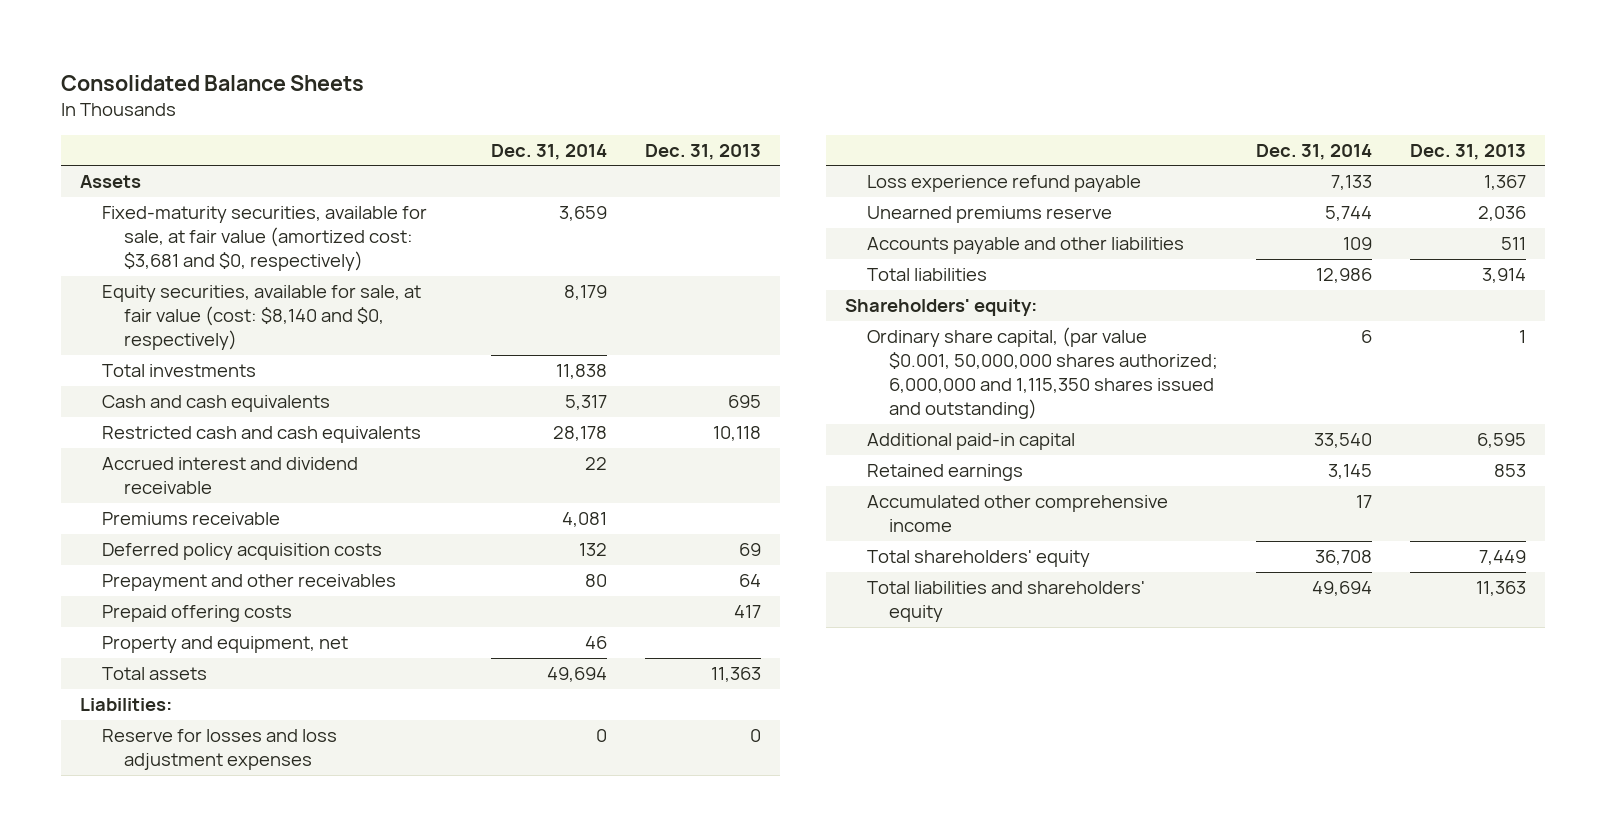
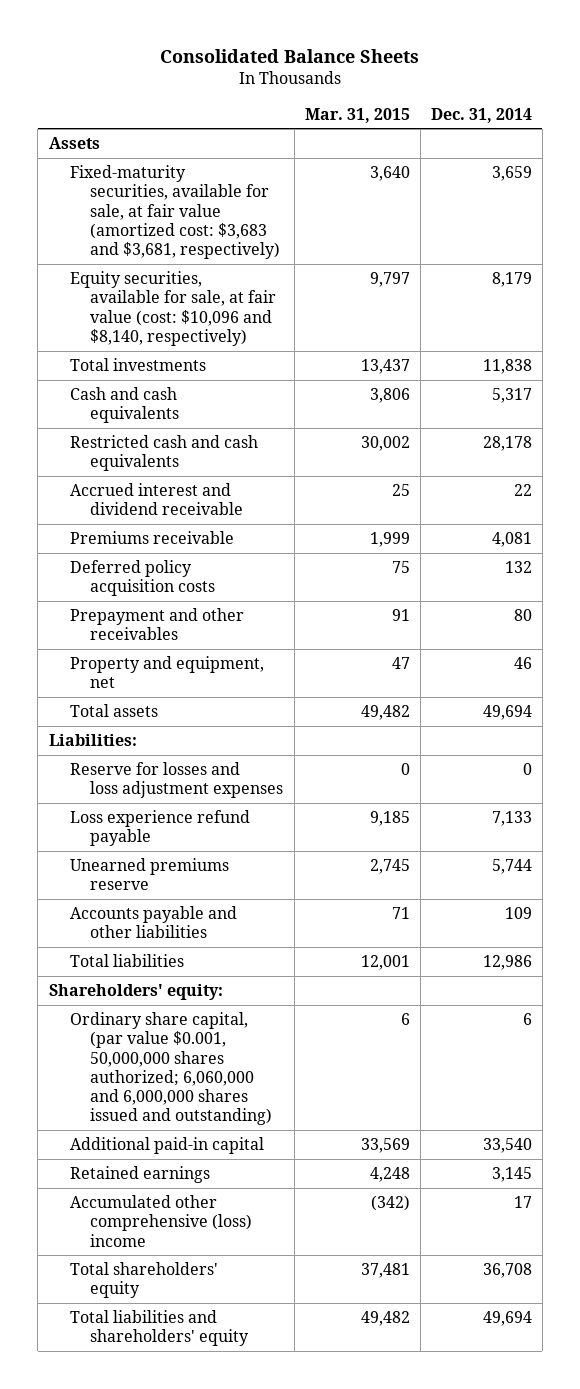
[644,143,761,160] Dec. 31, 2013 -> none
none -> [304,107,410,123] Mar. 31, 2015
[102,206,428,272] Fixed-maturity securities, available for sale, at fair value (amortized cost: $3,681 and $0, respectively) -> [69,165,281,260] Fixed-maturity securities, available for sale, at fair value (amortized cost: $3,683 and $3,681, respectively)
[102,285,422,351] Equity securities, available for sale, at fair value (cost: $8,140 and $0, respectively) -> [69,271,277,346] Equity securities, available for sale, at fair value (cost: $10,096 and $8,140, respectively)
[102,605,293,623] Prepaid offering costs -> none
[867,327,1218,420] Ordinary share capital, (par value $0.001, 50,000,000 shares authorized; 6,000,000 and 1,115,350 shares issued and outstanding) -> [69,1012,273,1126] Ordinary share capital, (par value $0.001, 50,000,000 shares authorized; 6,060,000 and 6,000,000 shares issued and outstanding)
[867,495,1169,533] Accumulated other comprehensive income -> [69,1195,253,1247] Accumulated other comprehensive (loss) income

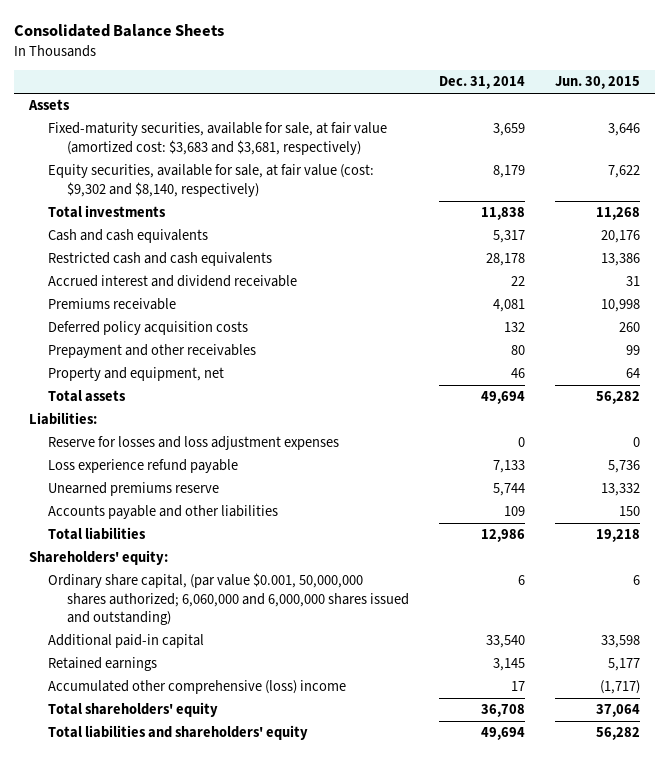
[304,107,410,123] Mar. 31, 2015 -> none
none -> [554,76,640,90] Jun. 30, 2015
[69,271,277,346] Equity securities, available for sale, at fair value (cost: $10,096 and $8,140, respectively) -> [47,164,374,197] Equity securities, available for sale, at fair value (cost: $9,302 and $8,140, respectively)

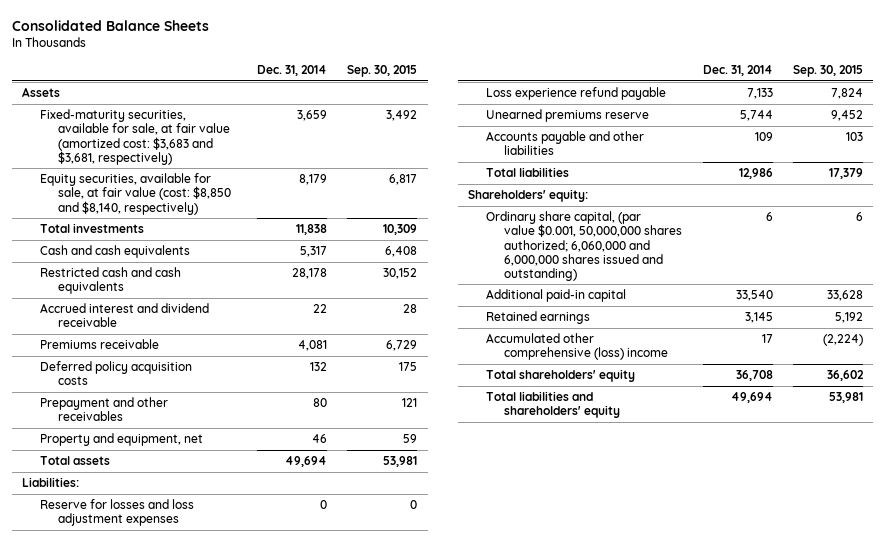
[554,76,640,90] Jun. 30, 2015 -> none
none -> [347,65,418,78] Sep. 30, 2015
[47,164,374,197] Equity securities, available for sale, at fair value (cost: $9,302 and $8,140, respectively) -> [40,173,232,215] Equity securities, available for sale, at fair value (cost: $8,850 and $8,140, respectively)

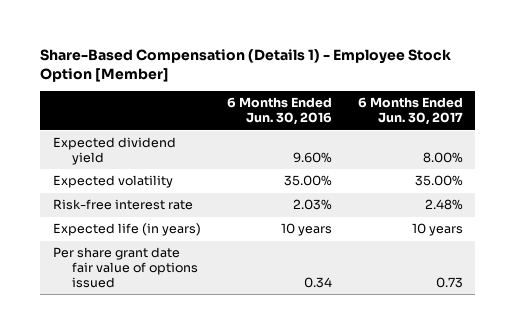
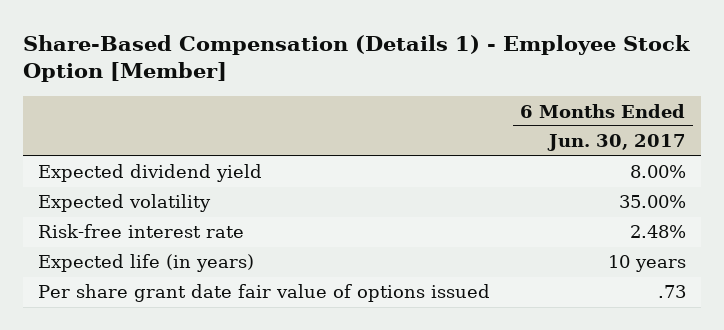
[226,97,332,126] 6 Months Ended Jun. 30, 2016 -> none
[435,276,463,288] 0.73 -> [657,285,686,299] .73

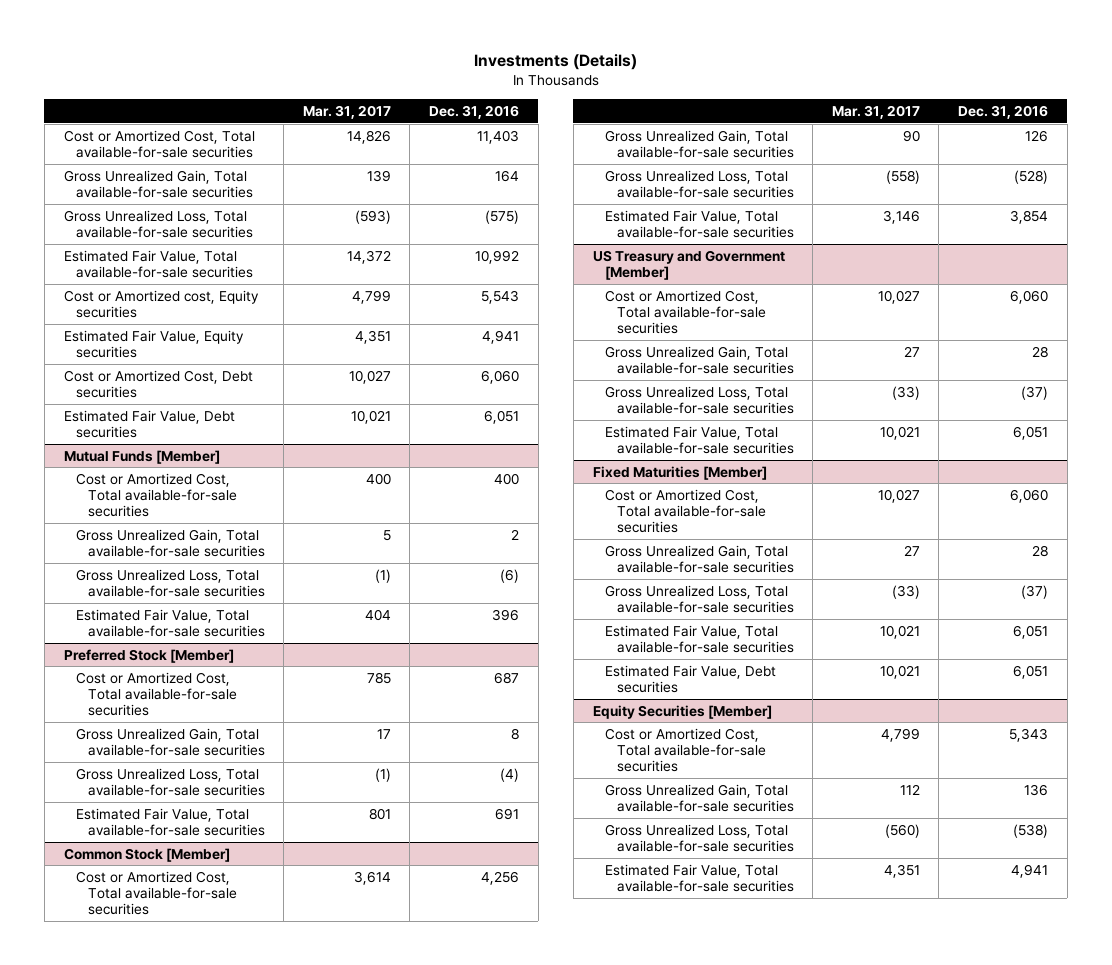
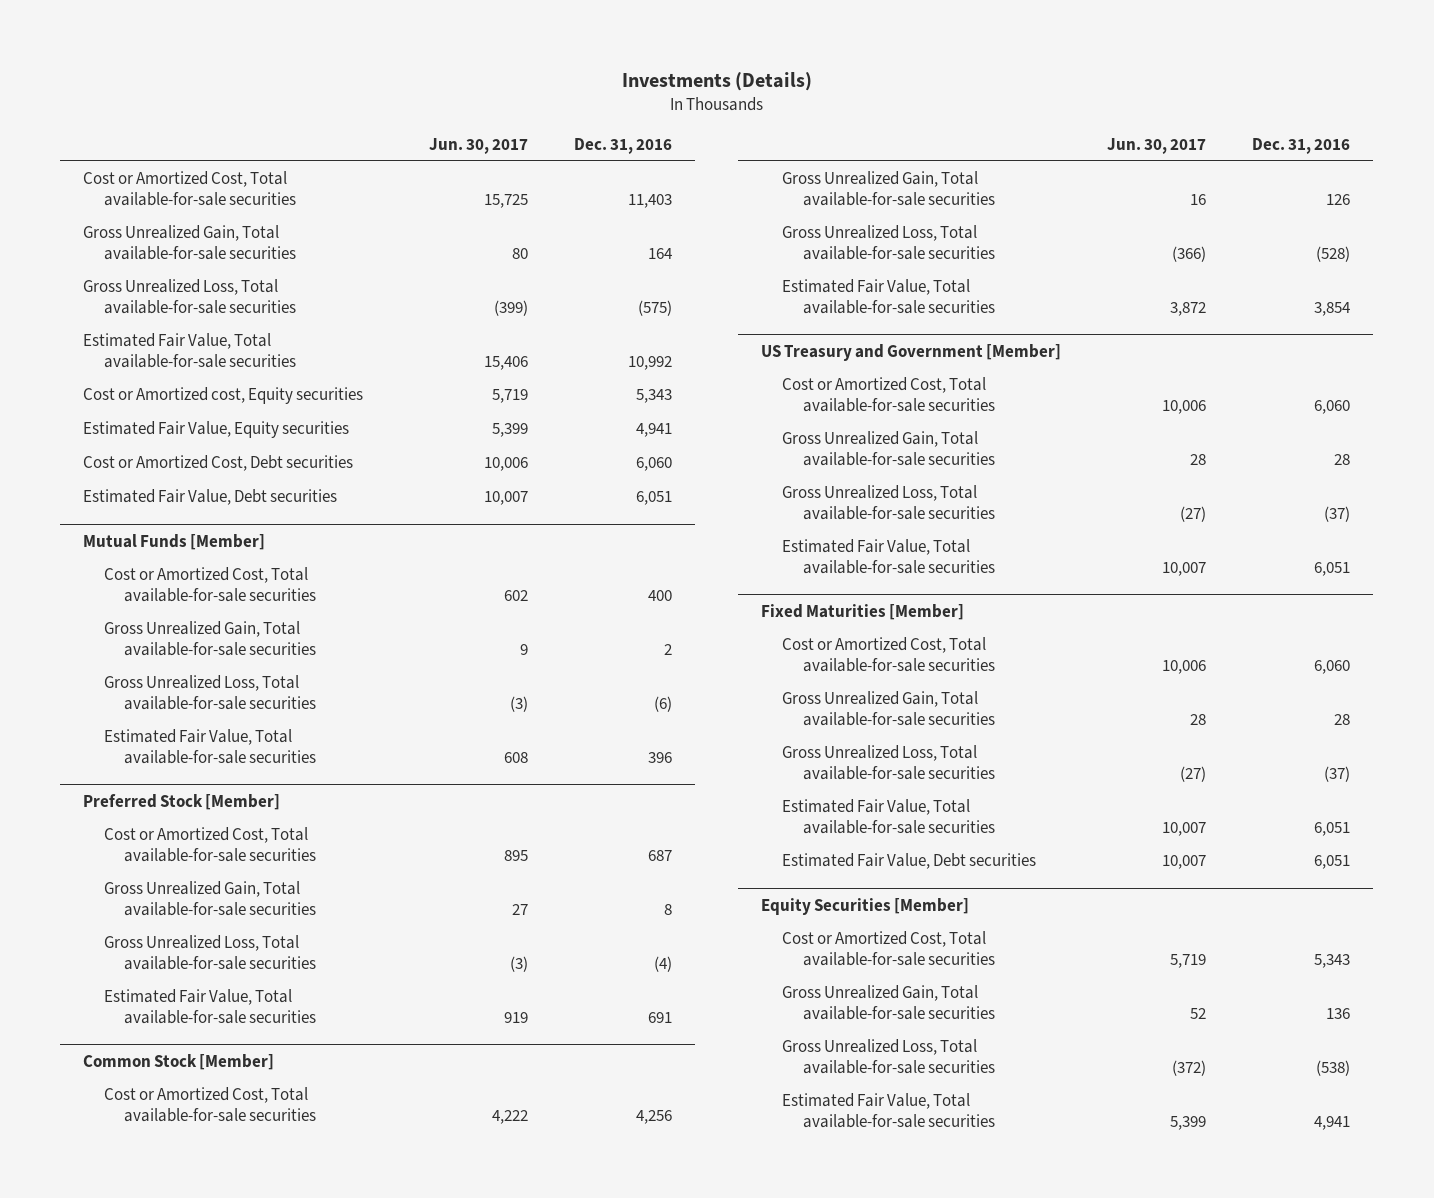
[302,105,391,120] Mar. 31, 2017 -> none
none -> [429,137,529,154] Jun. 30, 2017
[481,289,520,304] 5,543 -> [636,389,673,404] 5,343

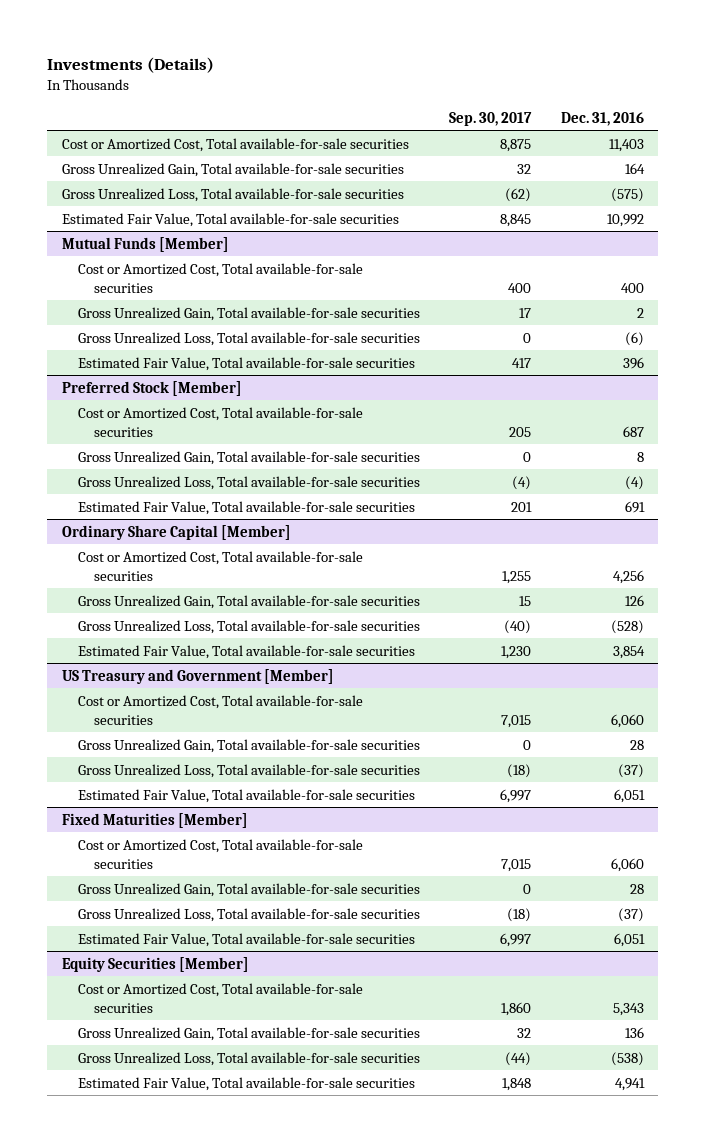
[429,137,529,154] Jun. 30, 2017 -> none
none -> [449,111,533,126] Sep. 30, 2017
[83,387,364,405] Cost or Amortized cost, Equity securities -> none
[83,421,350,439] Estimated Fair Value, Equity securities -> none
[83,455,354,472] Cost or Amortized Cost, Debt securities -> none
[83,489,338,506] Estimated Fair Value, Debt securities -> none
[83,1053,275,1070] Common Stock [Member] -> [61,524,291,540] Ordinary Share Capital [Member]
[781,853,1036,870] Estimated Fair Value, Debt securities -> none

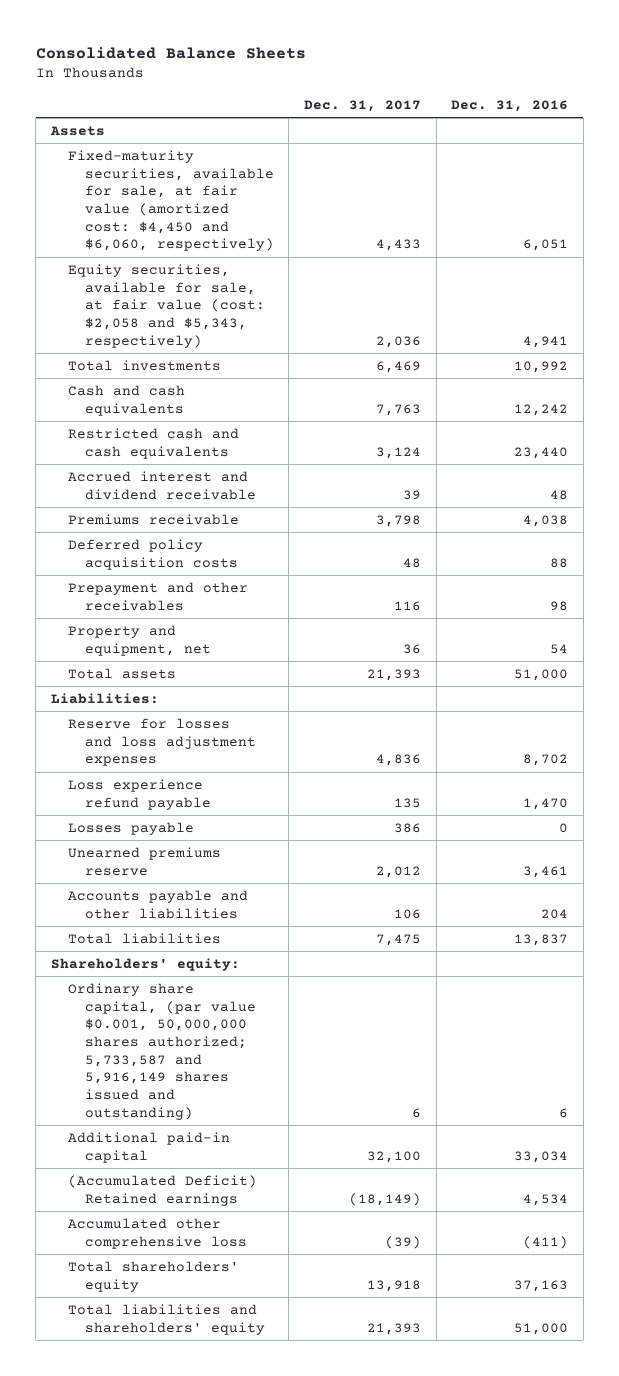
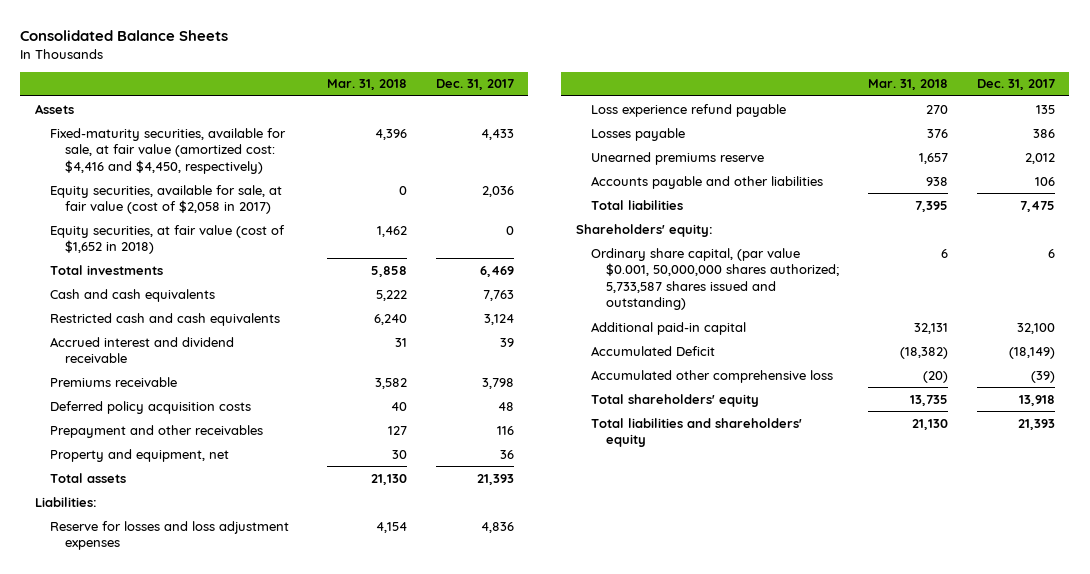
[451,99,569,112] Dec. 31, 2016 -> none
none -> [327,79,408,91] Mar. 31, 2018
[67,149,274,252] Fixed-maturity securities, available for sale, at fair value (amortized cost: $4,450 and $6,060, respectively) -> [50,127,287,174] Fixed-maturity securities, available for sale, at fair value (amortized cost: $4,416 and $4,450, respectively)
[67,263,265,348] Equity securities, available for sale, at fair value (cost: $2,058 and $5,343, respectively) -> [50,184,283,215] Equity securities, available for sale, at fair value (cost of $2,058 in 2017)
none -> [50,224,286,255] Equity securities, at fair value (cost of $1,652 in 2018)
[67,982,256,1120] Ordinary share capital, (par value $0.001, 50,000,000 shares authorized; 5,733,587 and 5,916,149 shares issued and outstanding) -> [590,247,840,311] Ordinary share capital, (par value $0.001, 50,000,000 shares authorized; 5,733,587 shares issued and outstanding)
[67,1174,257,1206] (Accumulated Deficit) Retained earnings -> [590,345,715,356] Accumulated Deficit

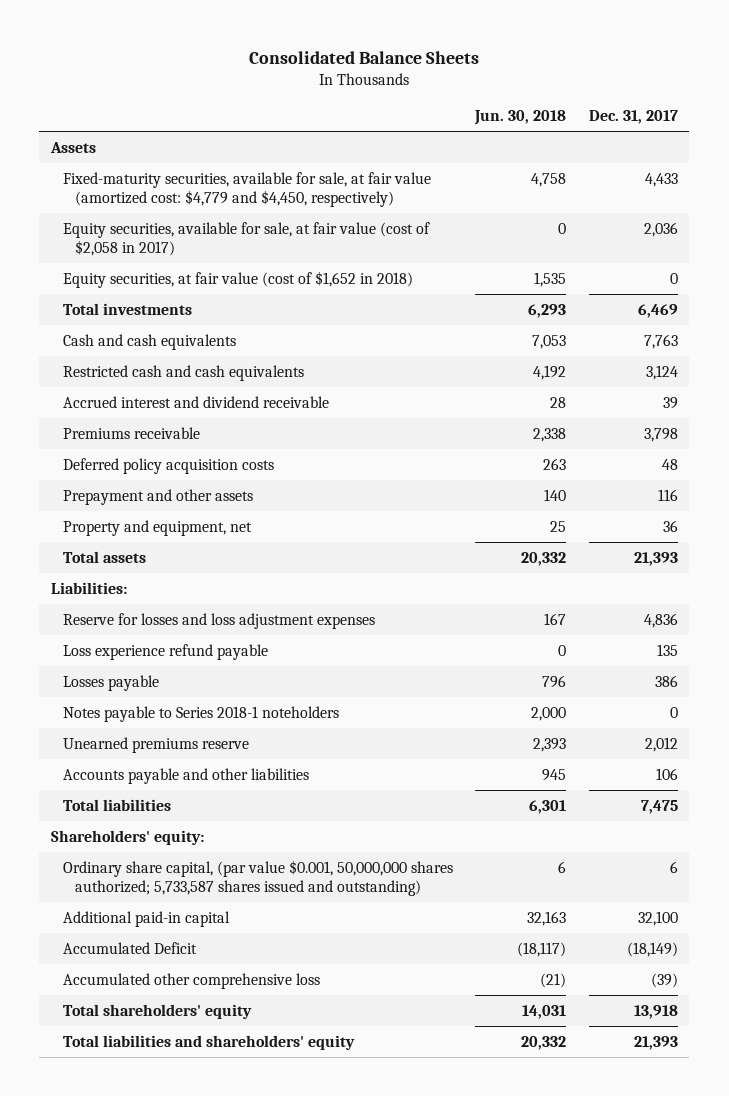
[327,79,408,91] Mar. 31, 2018 -> none
none -> [474,110,567,126] Jun. 30, 2018
[50,127,287,174] Fixed-maturity securities, available for sale, at fair value (amortized cost: $4,416 and $4,450, respectively) -> [62,171,431,207] Fixed-maturity securities, available for sale, at fair value (amortized cost: $4,779 and $4,450, respectively)
[50,424,264,438] Prepayment and other receivables -> [62,488,253,505] Prepayment and other assets
none -> [62,705,339,722] Notes payable to Series 2018-1 noteholders

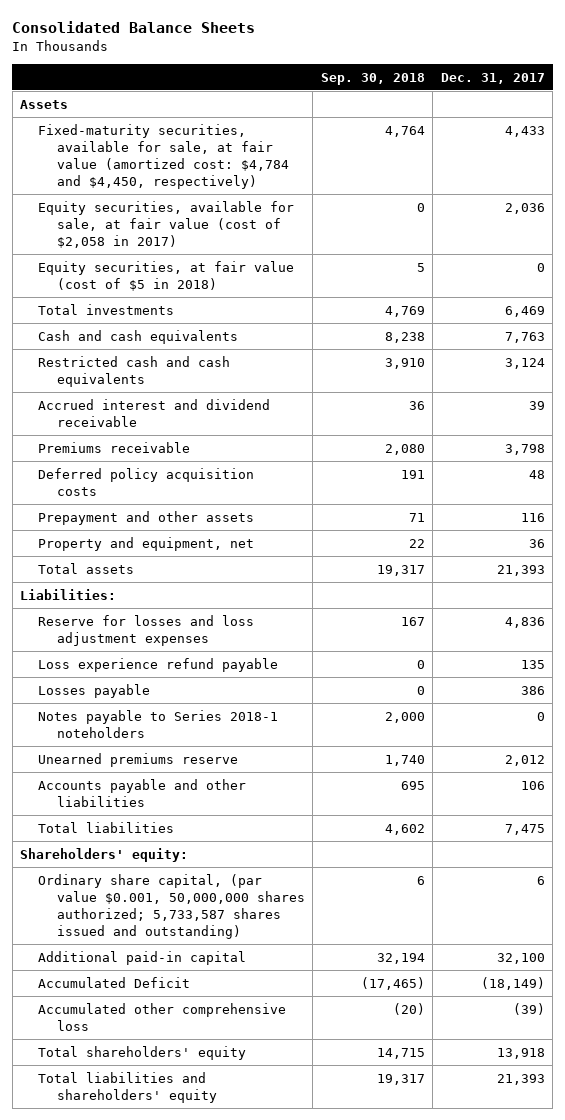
[474,110,567,126] Jun. 30, 2018 -> none
none -> [320,72,425,85] Sep. 30, 2018
[62,171,431,207] Fixed-maturity securities, available for sale, at fair value (amortized cost: $4,779 and $4,450, respectively) -> [38,123,289,190] Fixed-maturity securities, available for sale, at fair value (amortized cost: $4,784 and $4,450, respectively)
[62,270,413,288] Equity securities, at fair value (cost of $1,652 in 2018) -> [38,260,295,291] Equity securities, at fair value (cost of $5 in 2018)

